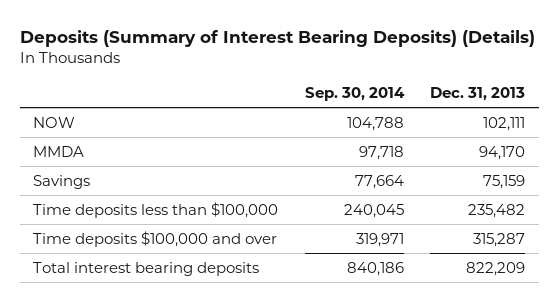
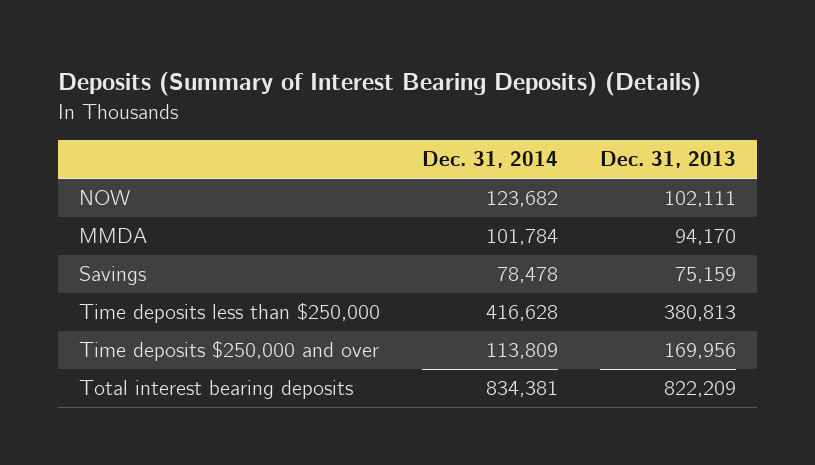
[304,86,405,101] Sep. 30, 2014 -> none
none -> [421,151,558,169] Dec. 31, 2014
[33,201,279,218] Time deposits less than $100,000 -> [78,302,380,324] Time deposits less than $250,000
[468,203,526,218] 235,482 -> [664,305,737,322] 380,813
[33,230,278,247] Time deposits $100,000 and over -> [78,340,379,362] Time deposits $250,000 and over
[473,232,526,247] 315,287 -> [664,343,737,360] 169,956

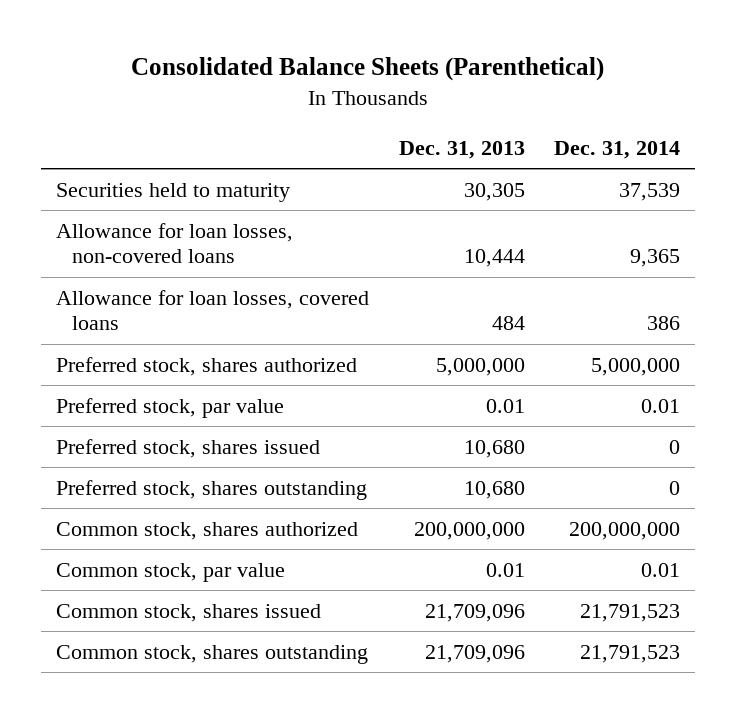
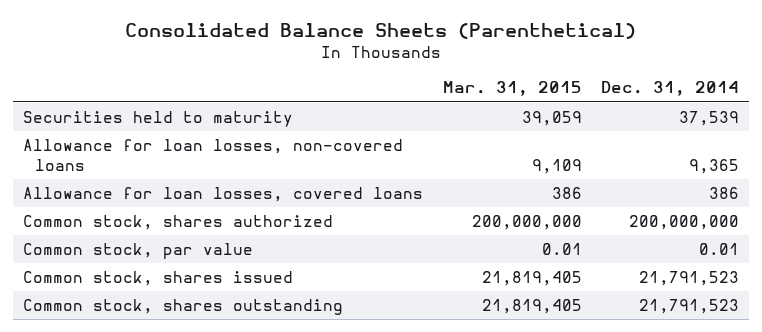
[398,140,525,159] Dec. 31, 2013 -> none
none -> [442,81,582,97] Mar. 31, 2015
[56,356,358,376] Preferred stock, shares authorized -> none
[56,397,285,418] Preferred stock, par value -> none
[56,438,321,458] Preferred stock, shares issued -> none
[56,479,368,500] Preferred stock, shares outstanding -> none

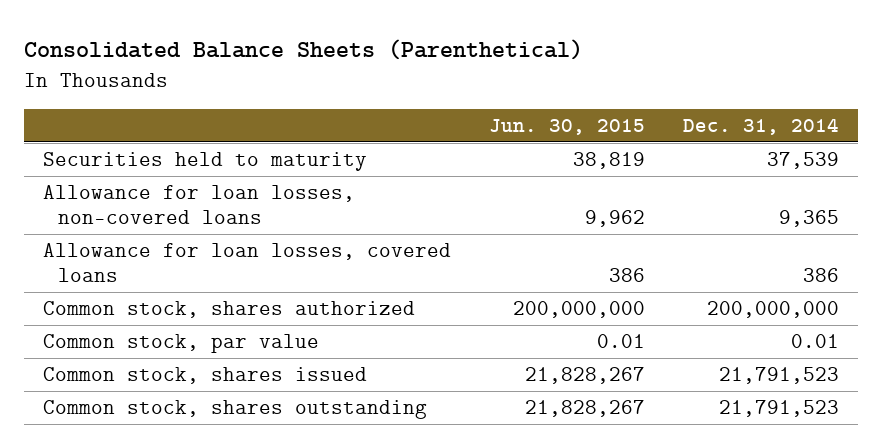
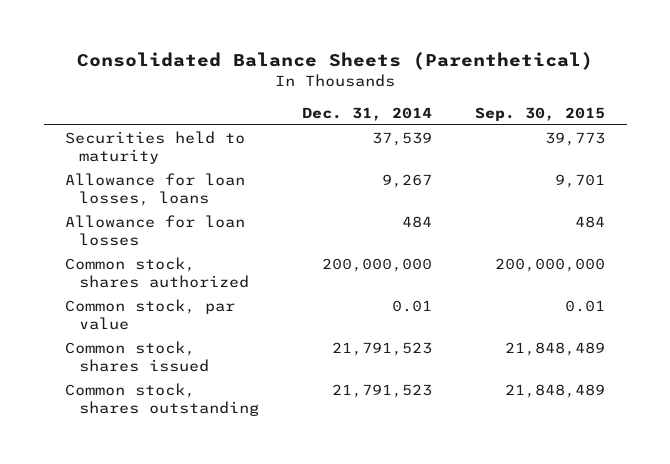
[488,118,645,135] Jun. 30, 2015 -> none
none -> [475,106,606,121] Sep. 30, 2015
[42,185,355,225] Allowance for loan losses, non-covered loans -> [65,173,246,206] Allowance for loan losses, loans
[778,210,839,228] 9,365 -> [382,174,433,189] 9,267
[42,243,451,283] Allowance for loan losses, covered loans -> [65,215,246,246] Allowance for loan losses
[802,268,839,283] 386 -> [402,216,433,229] 484

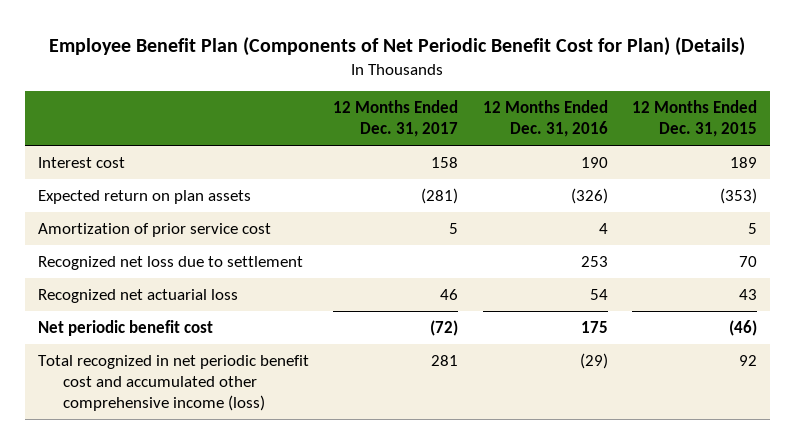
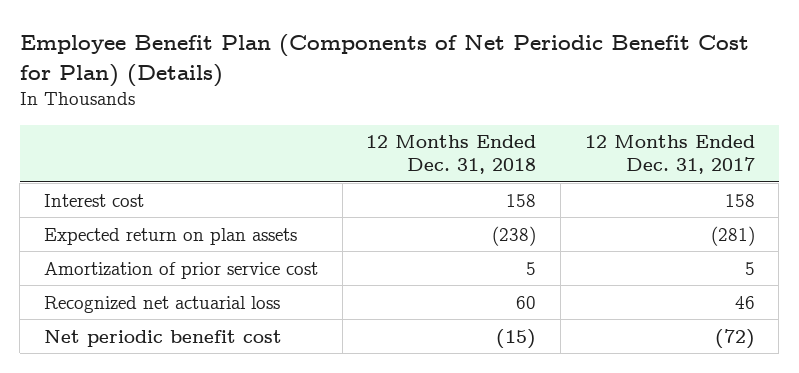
[482,100,608,138] 12 Months Ended Dec. 31, 2016 -> none
[632,100,758,138] 12 Months Ended Dec. 31, 2015 -> none
none -> [366,135,537,175] 12 Months Ended Dec. 31, 2018
[37,256,303,271] Recognized net loss due to settlement -> none
[37,355,309,411] Total recognized in net periodic benefit cost and accumulated other comprehensive income (loss) -> none

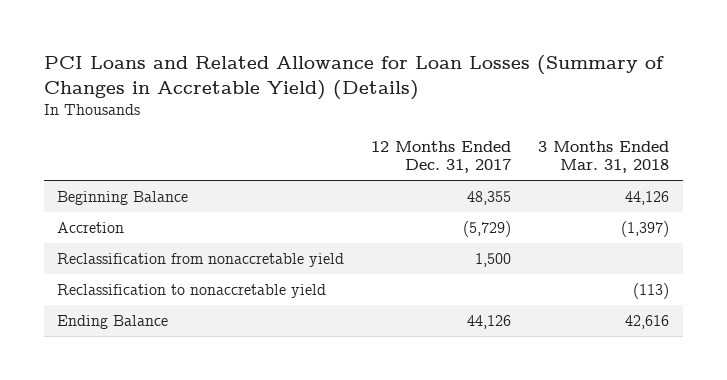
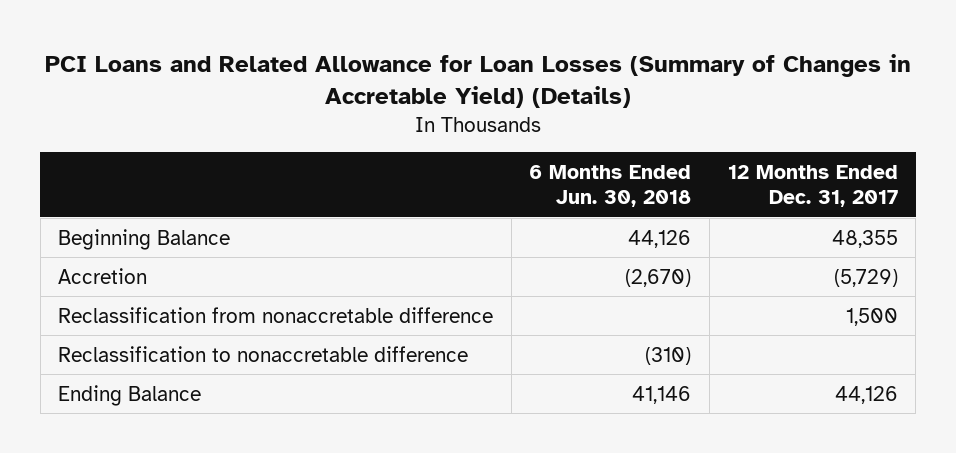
[538,140,670,174] 3 Months Ended Mar. 31, 2018 -> none
none -> [529,165,692,207] 6 Months Ended Jun. 30, 2018
[57,252,345,267] Reclassification from nonaccretable yield -> [58,306,494,323] Reclassification from nonaccretable difference
[57,283,327,298] Reclassification to nonaccretable yield -> [58,345,469,362] Reclassification to nonaccretable difference

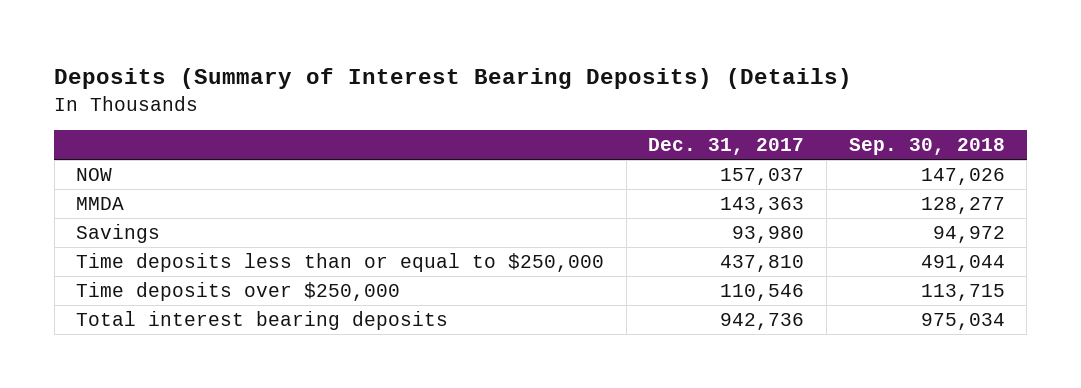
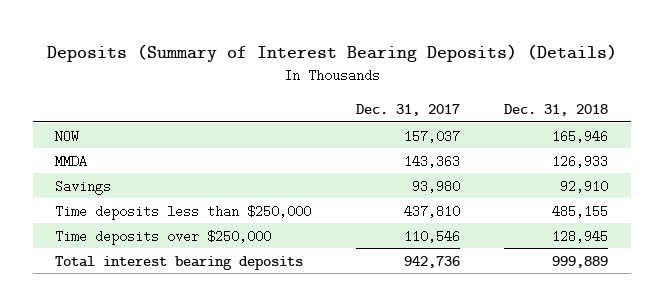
[848,137,1005,155] Sep. 30, 2018 -> none
none -> [504,103,609,116] Dec. 31, 2018
[76,253,605,273] Time deposits less than or equal to $250,000 -> [55,204,312,220] Time deposits less than $250,000

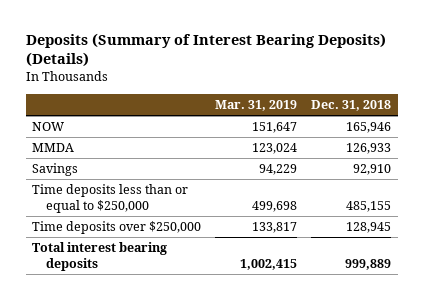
[355,103,460,116] Dec. 31, 2017 -> none
none -> [215,99,298,111] Mar. 31, 2019
[55,204,312,220] Time deposits less than $250,000 -> [32,184,189,213] Time deposits less than or equal to $250,000

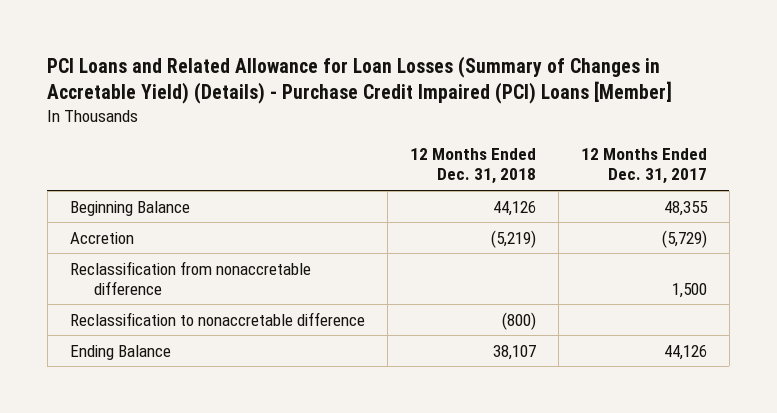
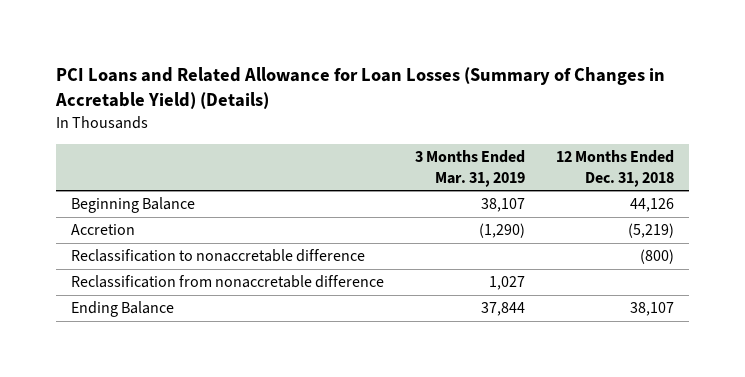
[47,56,673,105] PCI Loans and Related Allowance for Loan Losses (Summary of Changes in Accretable Yield) (Details) - Purchase Credit Impaired (PCI) Loans [Member] -> [54,66,665,109] PCI Loans and Related Allowance for Loan Losses (Summary of Changes in Accretable Yield) (Details)
[580,148,707,185] 12 Months Ended Dec. 31, 2017 -> none
none -> [415,150,526,187] 3 Months Ended Mar. 31, 2019
[69,260,311,295] Reclassification from nonaccretable difference -> [71,275,385,289] Reclassification from nonaccretable difference

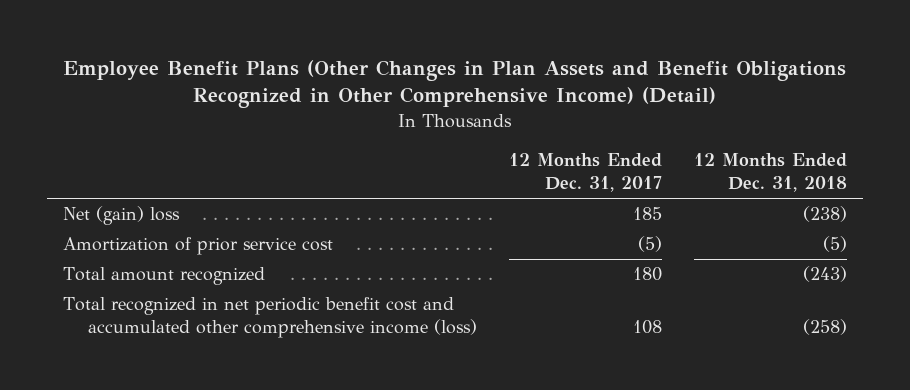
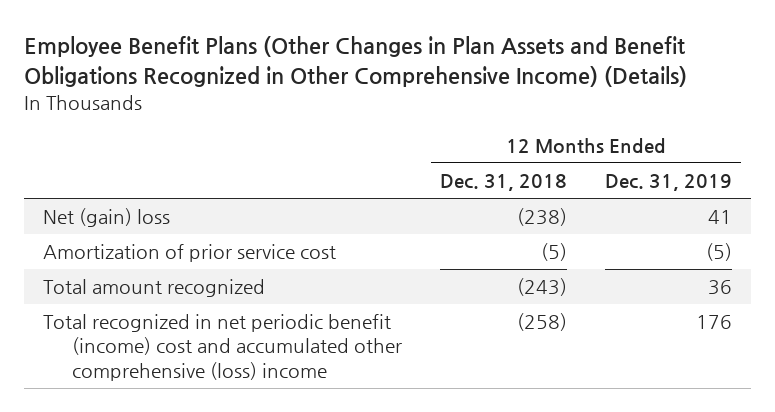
[63,59,847,109] Employee Benefit Plans (Other Changes in Plan Assets and Benefit Obligations Recognized in Other Comprehensive Income) (Detail) -> [23,36,687,87] Employee Benefit Plans (Other Changes in Plan Assets and Benefit Obligations Recognized in Other Comprehensive Income) (Details)
[509,152,663,193] 12 Months Ended Dec. 31, 2017 -> none
none -> [604,174,732,192] Dec. 31, 2019
[62,297,478,339] Total recognized in net periodic benefit cost and accumulated other comprehensive income (loss) -> [42,314,403,381] Total recognized in net periodic benefit (income) cost and accumulated other comprehensive (loss) income

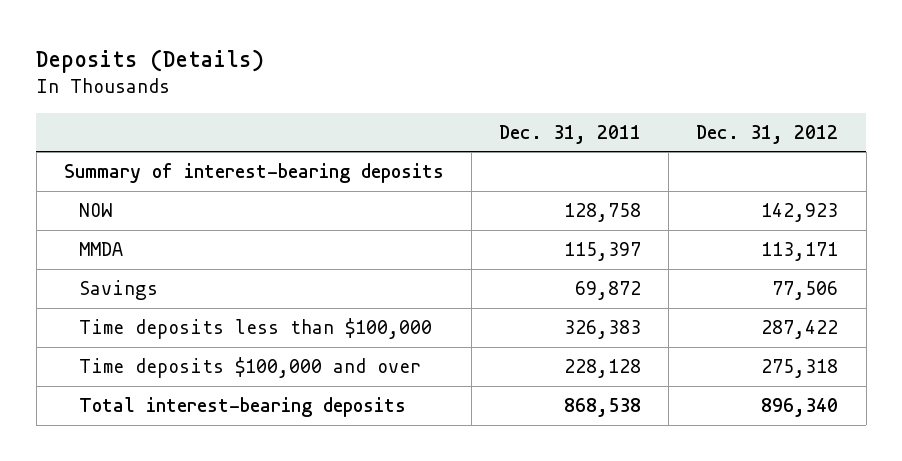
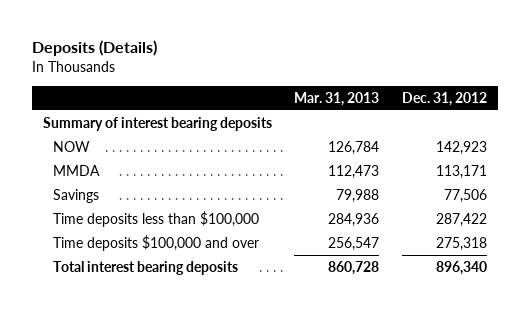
[499,124,642,144] Dec. 31, 2011 -> none
none -> [294,91,380,106] Mar. 31, 2013
[63,163,444,184] Summary of interest-bearing deposits -> [43,116,273,131] Summary of interest bearing deposits
[78,397,406,418] Total interest-bearing deposits -> [52,260,238,275] Total interest bearing deposits

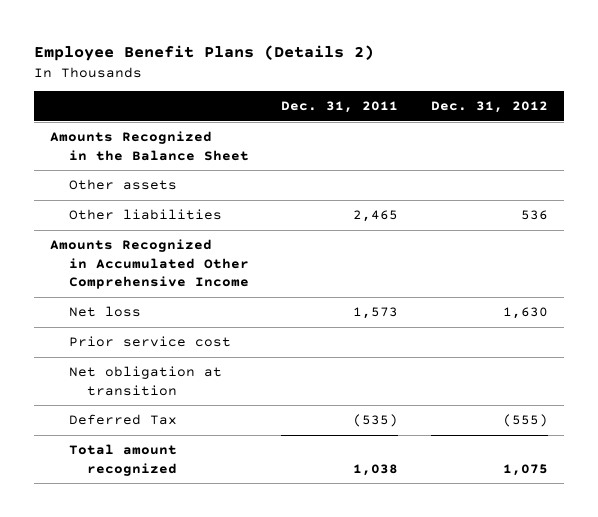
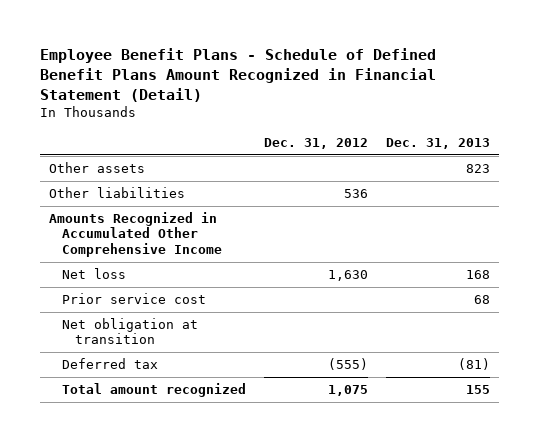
[33,44,374,61] Employee Benefit Plans (Details 2) -> [40,48,437,102] Employee Benefit Plans - Schedule of Defined Benefit Plans Amount Recognized in Financial Statement (Detail)
[281,101,399,114] Dec. 31, 2011 -> none
none -> [385,137,490,149] Dec. 31, 2013
[50,131,249,161] Amounts Recognized in the Balance Sheet -> none
[68,414,177,426] Deferred Tax -> [62,357,159,369] Deferred tax

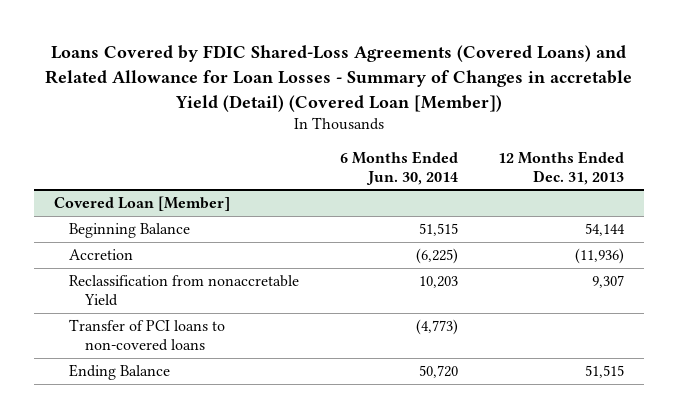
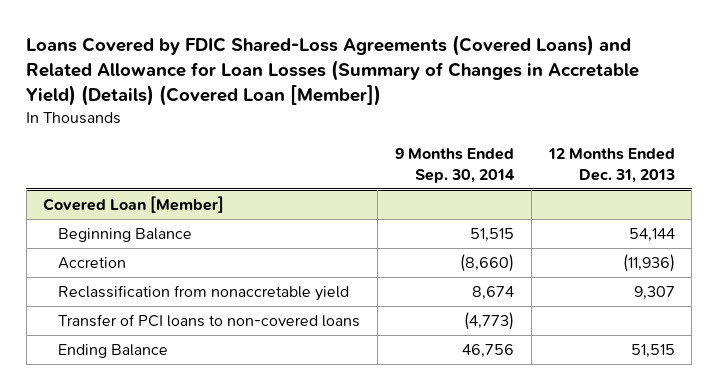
[45,45,633,112] Loans Covered by FDIC Shared-Loss Agreements (Covered Loans) and Related Allowance for Loan Losses - Summary of Changes in accretable Yield (Detail) (Covered Loan [Member]) -> [26,35,640,107] Loans Covered by FDIC Shared-Loss Agreements (Covered Loans) and Related Allowance for Loan Losses (Summary of Changes in Accretable Yield) (Details) (Covered Loan [Member])
[339,150,458,185] 6 Months Ended Jun. 30, 2014 -> none
none -> [394,148,515,183] 9 Months Ended Sep. 30, 2014
[69,275,300,306] Reclassification from nonaccretable Yield -> [58,285,350,302] Reclassification from nonaccretable yield

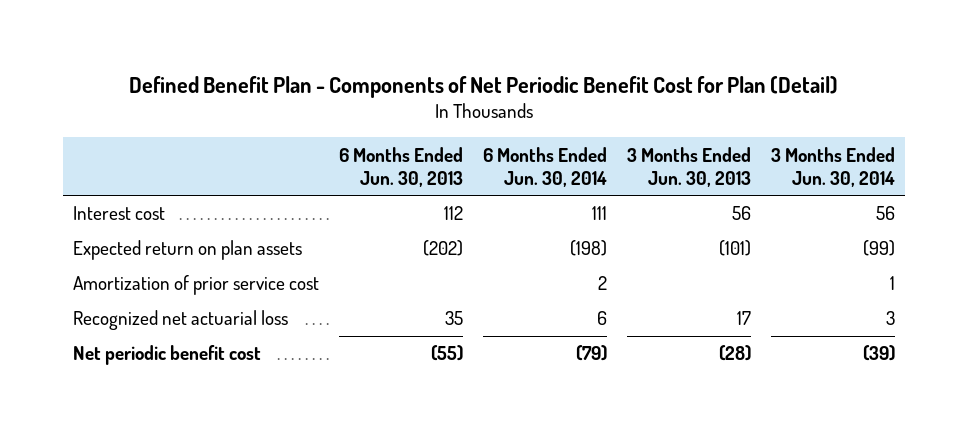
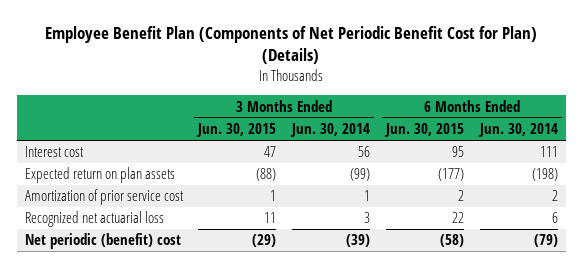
[128,75,838,98] Defined Benefit Plan - Components of Net Periodic Benefit Cost for Plan (Detail) -> [45,25,538,65] Employee Benefit Plan (Components of Net Periodic Benefit Cost for Plan) (Details)
[338,146,463,187] 6 Months Ended Jun. 30, 2013 -> none
[626,146,751,187] 3 Months Ended Jun. 30, 2013 -> none
none -> [196,123,277,138] Jun. 30, 2015
none -> [383,123,464,138] Jun. 30, 2015
[73,345,262,366] Net periodic benefit cost -> [24,233,181,250] Net periodic (benefit) cost

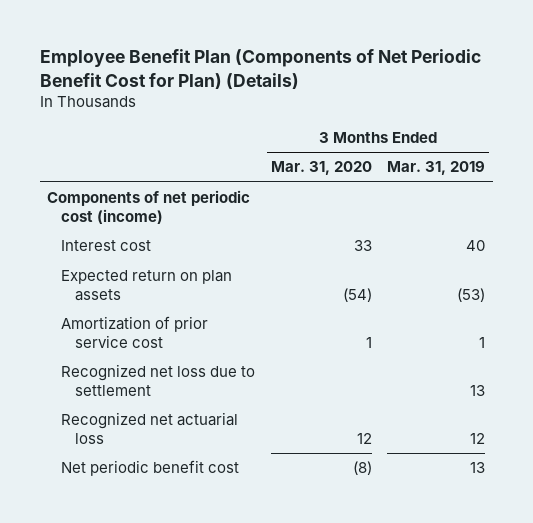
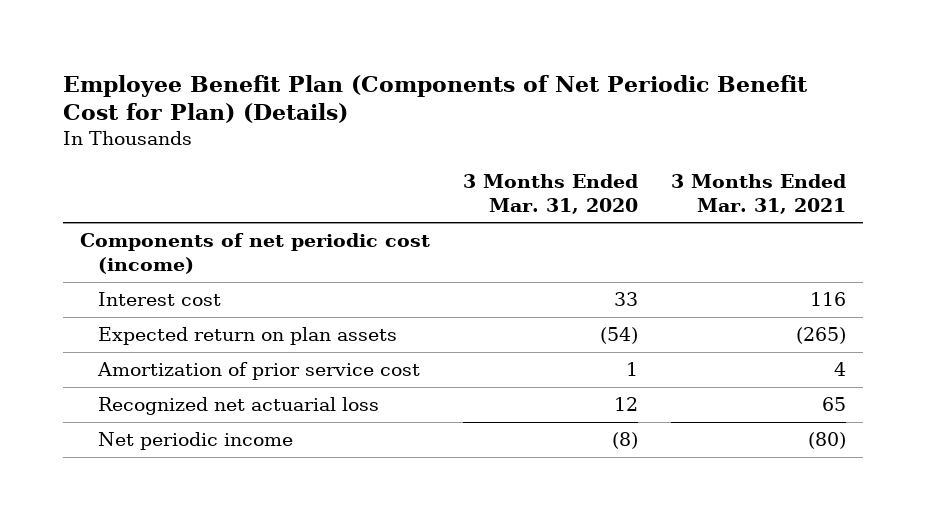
[387,161,486,176] Mar. 31, 2019 -> none
none -> [671,173,847,214] 3 Months Ended Mar. 31, 2021
[60,364,255,397] Recognized net loss due to settlement -> none
[60,460,239,477] Net periodic benefit cost -> [98,432,294,451] Net periodic income

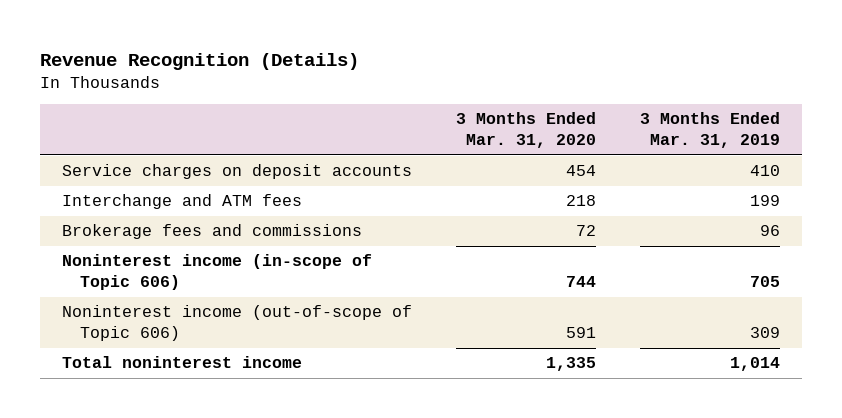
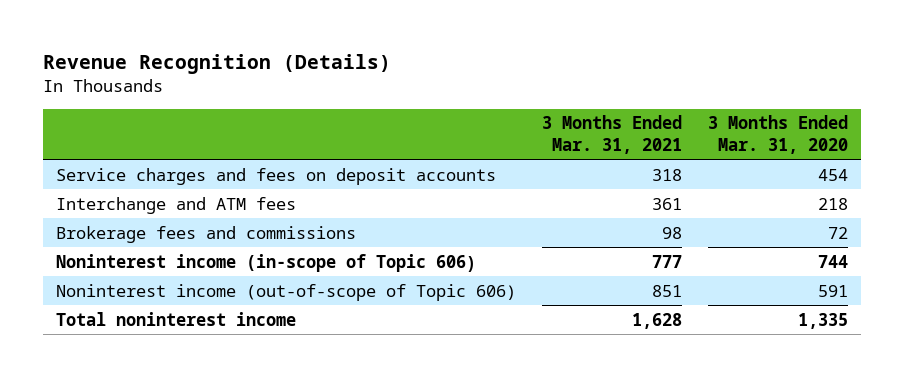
[640,112,781,148] 3 Months Ended Mar. 31, 2019 -> none
none -> [541,115,682,154] 3 Months Ended Mar. 31, 2021
[62,164,413,180] Service charges on deposit accounts -> [55,167,496,185] Service charges and fees on deposit accounts

